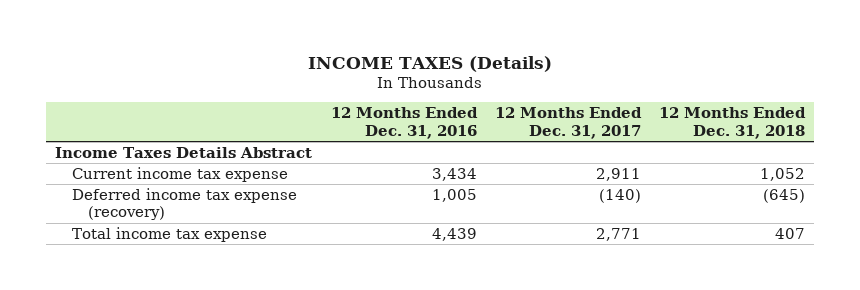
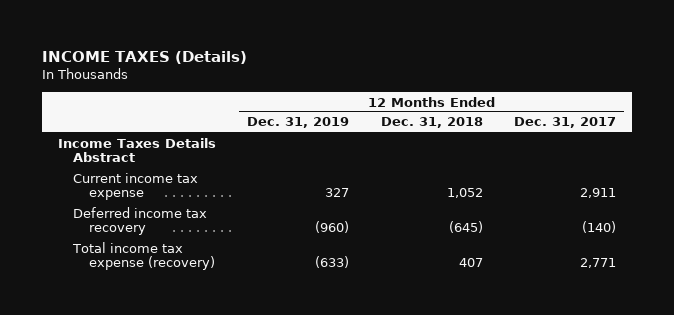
[330,107,478,139] 12 Months Ended Dec. 31, 2016 -> none
none -> [247,117,350,129] Dec. 31, 2019
[71,187,297,221] Deferred income tax expense (recovery) -> [73,206,208,236] Deferred income tax recovery
[71,226,267,242] Total income tax expense -> [72,241,215,271] Total income tax expense (recovery)

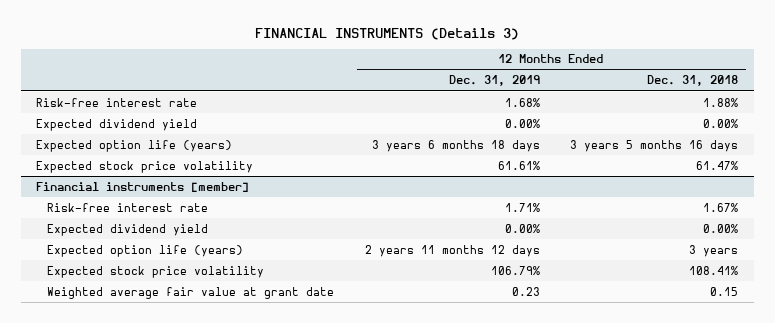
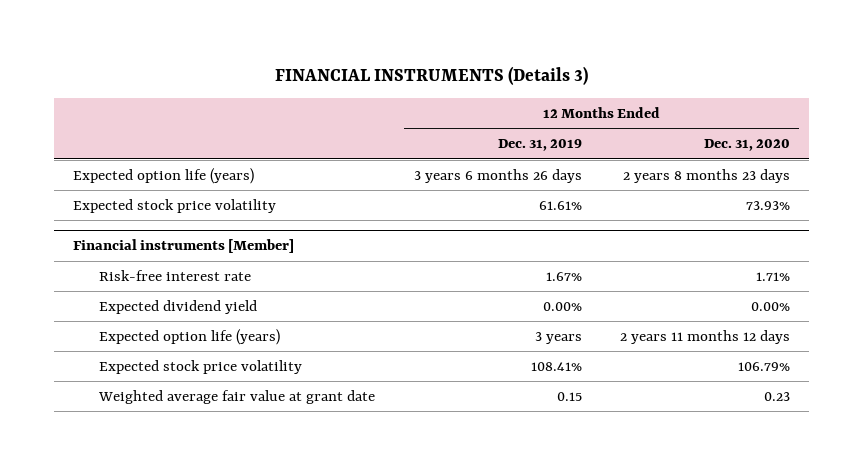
[647,75,739,87] Dec. 31, 2018 -> none
none -> [703,139,790,152] Dec. 31, 2020
[36,97,198,107] Risk-free interest rate -> none
[36,118,198,131] Expected dividend yield -> none
[371,139,540,152] 3 years 6 months 18 days -> [413,169,582,184] 3 years 6 months 26 days
[36,181,250,192] Financial instruments [member] -> [73,239,295,254] Financial instruments [Member]
[504,202,540,212] 1.71% -> [545,272,582,282] 1.67%
[364,244,540,257] 2 years 11 months 12 days -> [534,332,582,345] 3 years
[490,265,540,275] 106.79% -> [530,362,582,372] 108.41%
[511,286,540,296] 0.23 -> [556,392,582,402] 0.15

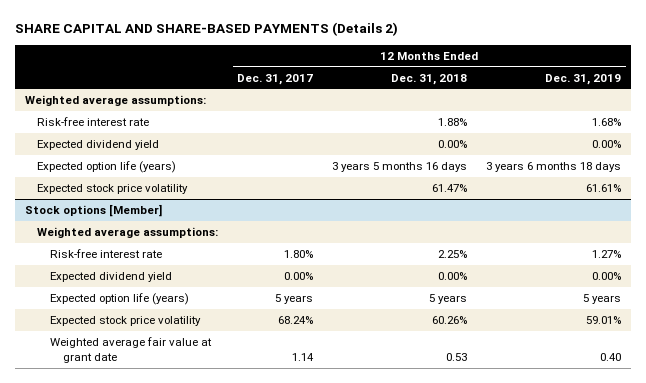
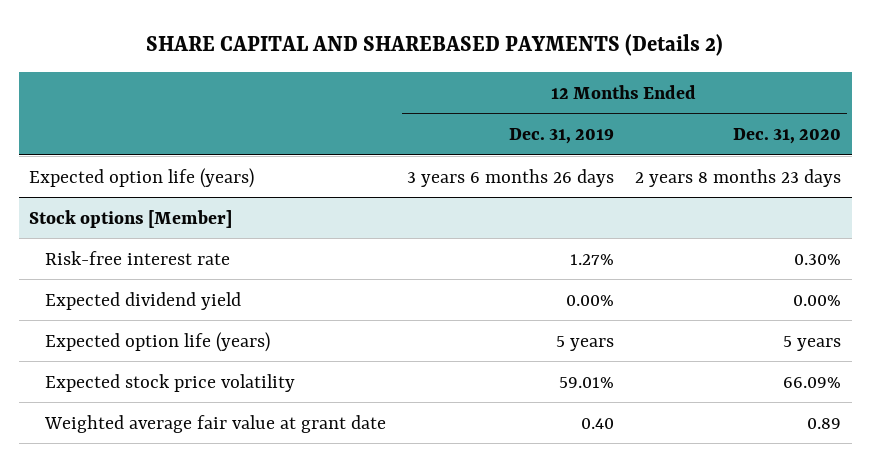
[14,22,398,37] SHARE CAPITAL AND SHARE-BASED PAYMENTS (Details 2) -> [146,34,724,57] SHARE CAPITAL AND SHAREBASED PAYMENTS (Details 2)
[237,73,314,85] Dec. 31, 2017 -> none
[391,73,468,85] Dec. 31, 2018 -> none
none -> [733,128,842,145] Dec. 31, 2020
[24,95,206,107] Weighted average assumptions: -> none
[37,117,150,127] Risk-free interest rate -> none
[37,140,160,151] Expected dividend yield -> none
[37,184,189,195] Expected stock price volatility -> none
[486,162,622,173] 3 years 6 months 18 days -> [407,168,615,187] 3 years 6 months 26 days
[37,227,219,239] Weighted average assumptions: -> none

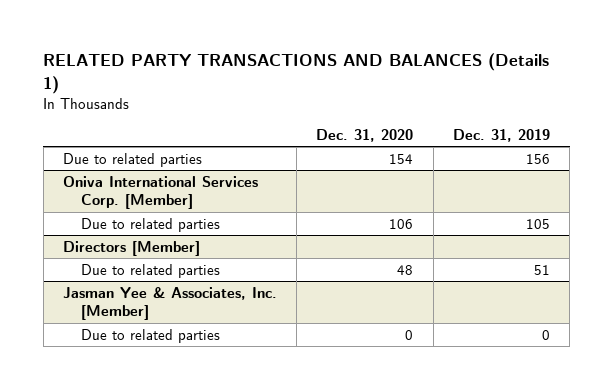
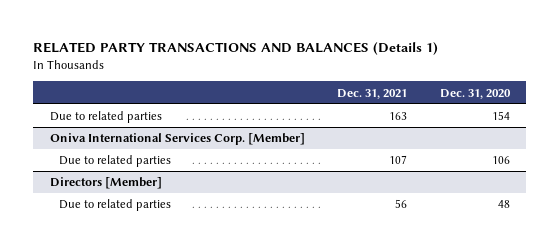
[452,128,550,142] Dec. 31, 2019 -> none
none -> [337,88,408,99] Dec. 31, 2021
[63,286,278,321] Jasman Yee & Associates, Inc. [Member] -> none
[80,328,220,343] Due to related parties -> none

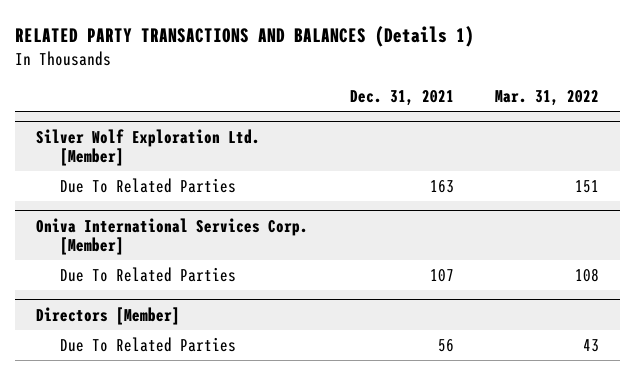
[439,88,511,99] Dec. 31, 2020 -> none
none -> [495,90,600,107] Mar. 31, 2022
none -> [36,128,261,167] Silver Wolf Exploration Ltd. [Member]
[49,111,162,124] Due to related parties -> [60,177,237,193] Due To Related Parties
[58,155,171,168] Due to related parties -> [60,266,237,282] Due To Related Parties
[58,199,171,212] Due to related parties -> [60,336,237,352] Due To Related Parties

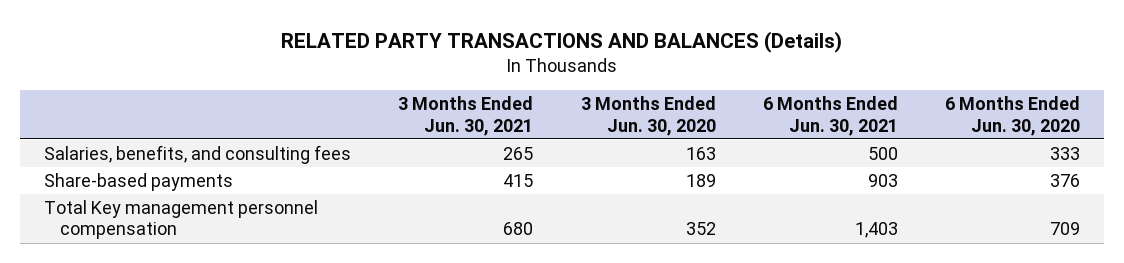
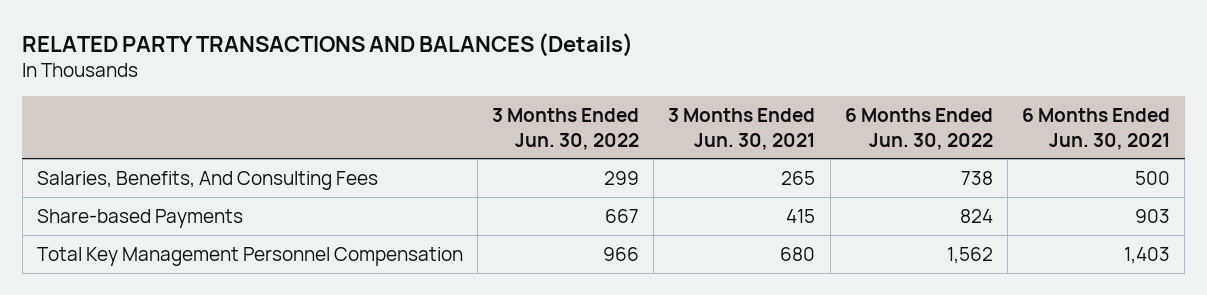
[580,96,716,136] 3 Months Ended Jun. 30, 2020 -> none
[945,96,1081,136] 6 Months Ended Jun. 30, 2020 -> none
none -> [492,108,640,150] 3 Months Ended Jun. 30, 2022
none -> [844,108,993,150] 6 Months Ended Jun. 30, 2022
[44,144,352,164] Salaries, benefits, and consulting fees -> [36,170,378,190] Salaries, Benefits, And Consulting Fees
[44,172,234,191] Share-based payments -> [36,208,243,228] Share-based Payments
[44,199,319,240] Total Key management personnel compensation -> [36,246,463,266] Total Key Management Personnel Compensation

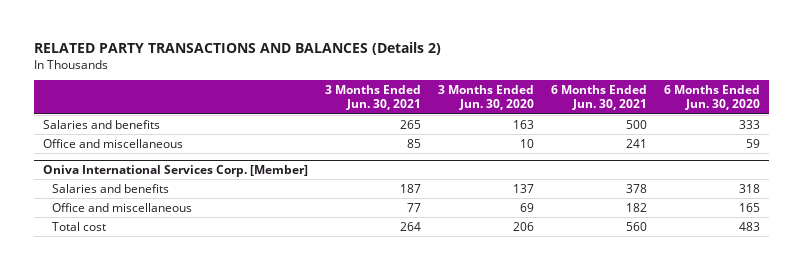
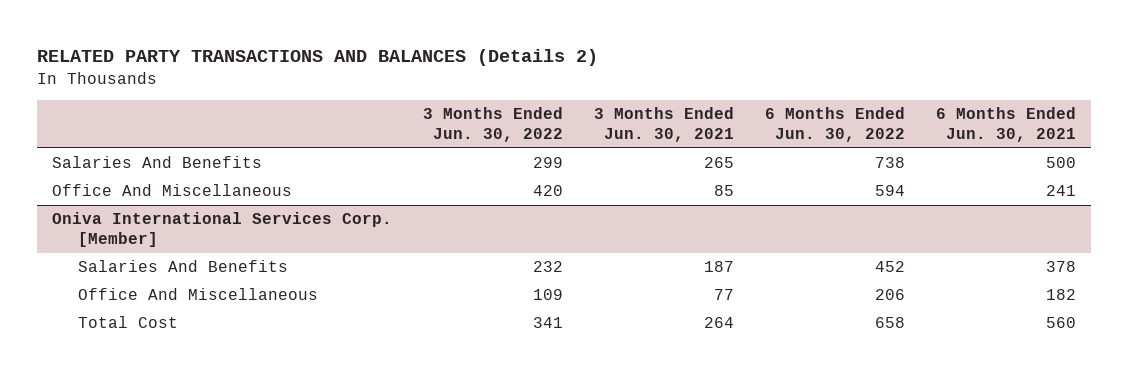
[438,85,535,111] 3 Months Ended Jun. 30, 2020 -> none
[664,85,761,111] 6 Months Ended Jun. 30, 2020 -> none
none -> [423,107,564,142] 3 Months Ended Jun. 30, 2022
none -> [764,107,905,142] 6 Months Ended Jun. 30, 2022
[42,119,160,129] Salaries and benefits -> [52,156,263,169] Salaries And Benefits
[42,138,183,148] Office and miscellaneous -> [52,184,293,197] Office And Miscellaneous
[51,183,169,193] Salaries and benefits -> [77,260,288,273] Salaries And Benefits
[51,202,192,212] Office and miscellaneous -> [77,288,318,301] Office And Miscellaneous
[51,221,106,231] Total cost -> [77,316,178,329] Total Cost

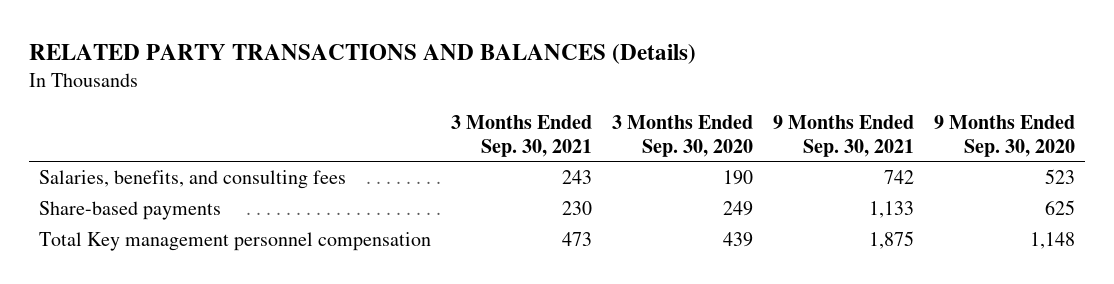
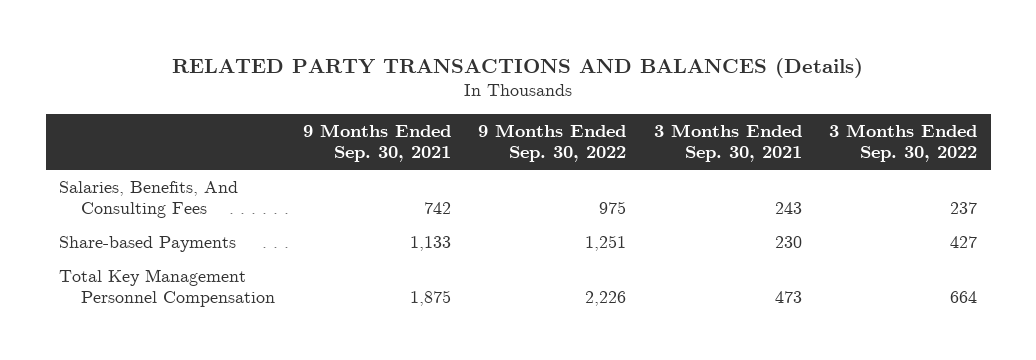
[612,115,754,157] 3 Months Ended Sep. 30, 2020 -> none
[934,115,1076,157] 9 Months Ended Sep. 30, 2020 -> none
none -> [478,124,627,163] 9 Months Ended Sep. 30, 2022
none -> [829,124,978,163] 3 Months Ended Sep. 30, 2022
[39,169,347,189] Salaries, benefits, and consulting fees -> [59,181,239,219] Salaries, Benefits, And Consulting Fees
[39,200,222,220] Share-based payments -> [59,236,237,253] Share-based Payments
[39,231,432,251] Total Key management personnel compensation -> [59,269,276,308] Total Key Management Personnel Compensation

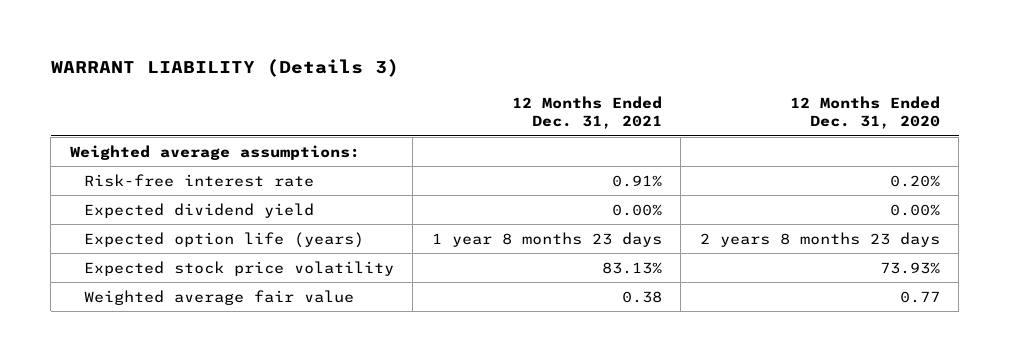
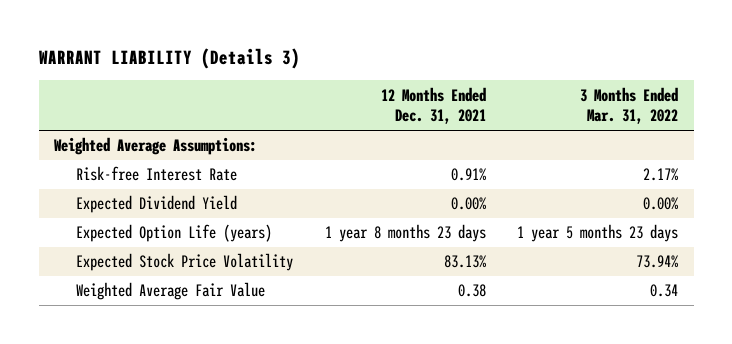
[789,95,940,130] 12 Months Ended Dec. 31, 2020 -> none
none -> [579,86,678,125] 3 Months Ended Mar. 31, 2022
[69,144,360,160] Weighted average assumptions: -> [54,137,258,156] Weighted Average Assumptions:
[83,173,314,187] Risk-free interest rate -> [76,166,238,182] Risk-free Interest Rate
[83,202,314,218] Expected dividend yield -> [76,195,238,214] Expected Dividend Yield
[83,231,364,248] Expected option life (years) -> [76,224,273,243] Expected Option Life (years)
[83,260,394,276] Expected stock price volatility -> [76,253,294,272] Expected Stock Price Volatility
[83,289,354,305] Weighted average fair value -> [76,282,266,301] Weighted Average Fair Value

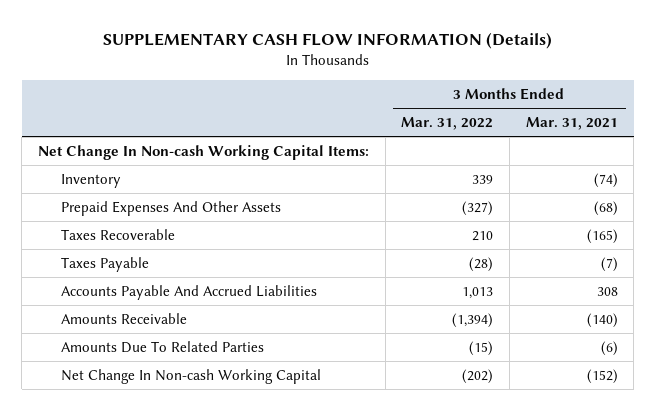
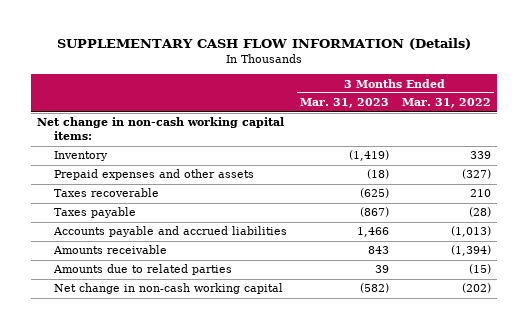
[525,117,618,131] Mar. 31, 2021 -> none
none -> [299,98,389,109] Mar. 31, 2023
[37,145,369,161] Net Change In Non-cash Working Capital Items: -> [37,117,285,141] Net change in non-cash working capital items:
[60,201,281,217] Prepaid Expenses And Other Assets -> [53,169,254,181] Prepaid expenses and other assets
[60,229,175,241] Taxes Recoverable -> [53,188,159,198] Taxes recoverable
[60,257,149,273] Taxes Payable -> [53,207,136,219] Taxes payable
[60,285,317,301] Accounts Payable And Accrued Liabilities -> [52,226,287,238] Accounts payable and accrued liabilities
[462,287,494,300] 1,013 -> [450,226,491,238] (1,013)
[60,313,187,325] Amounts Receivable -> [52,245,167,255] Amounts receivable
[60,341,264,354] Amounts Due To Related Parties -> [52,264,232,276] Amounts due to related parties
[60,369,321,385] Net Change In Non-cash Working Capital -> [53,283,283,295] Net change in non-cash working capital

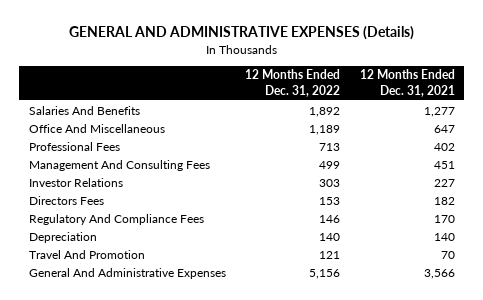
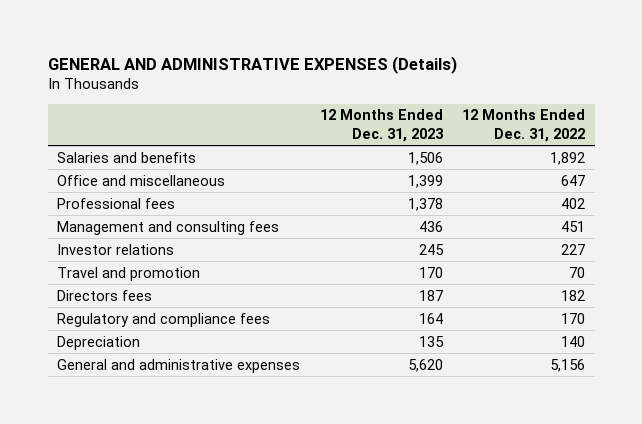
[359,69,455,97] 12 Months Ended Dec. 31, 2021 -> none
none -> [319,109,444,143] 12 Months Ended Dec. 31, 2023
[28,105,140,115] Salaries And Benefits -> [57,151,197,163] Salaries and benefits
[28,123,165,133] Office And Miscellaneous -> [57,174,226,186] Office and miscellaneous
[309,124,341,135] 1,189 -> [561,174,586,186] 647
[28,141,120,151] Professional Fees -> [57,197,176,209] Professional fees
[319,142,341,151] 713 -> [561,197,586,209] 402
[28,159,210,171] Management And Consulting Fees -> [57,220,280,235] Management and consulting fees
[319,160,341,169] 499 -> [561,220,586,232] 451
[28,177,123,187] Investor Relations -> [57,243,175,255] Investor relations
[319,178,341,187] 303 -> [561,243,586,255] 227
none -> [57,266,201,281] Travel and promotion
[28,195,104,205] Directors Fees -> [57,289,153,301] Directors fees
[319,196,341,205] 153 -> [561,289,586,301] 182
[28,213,204,225] Regulatory And Compliance Fees -> [57,312,271,327] Regulatory and compliance fees
[319,214,341,223] 146 -> [561,312,586,324] 170
[28,249,145,259] Travel And Promotion -> none
[28,267,226,279] General And Administrative Expenses -> [57,358,301,373] General and administrative expenses

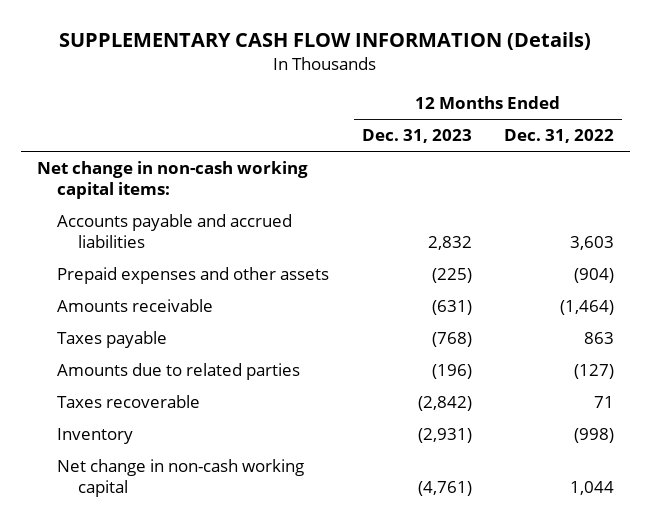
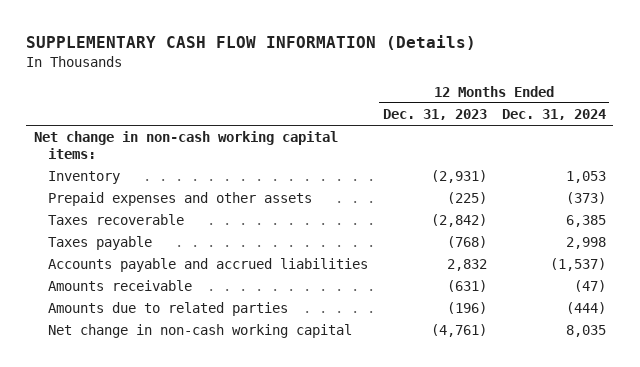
[503,129,614,144] Dec. 31, 2022 -> none
none -> [501,108,606,120] Dec. 31, 2024
[57,428,134,445] Inventory -> [47,171,120,185] Inventory
[57,395,201,409] Taxes recoverable -> [47,214,184,226] Taxes recoverable
[57,214,293,248] Accounts payable and accrued liabilities -> [47,258,368,273] Accounts payable and accrued liabilities
[57,299,214,313] Amounts receivable -> [47,280,192,292] Amounts receivable

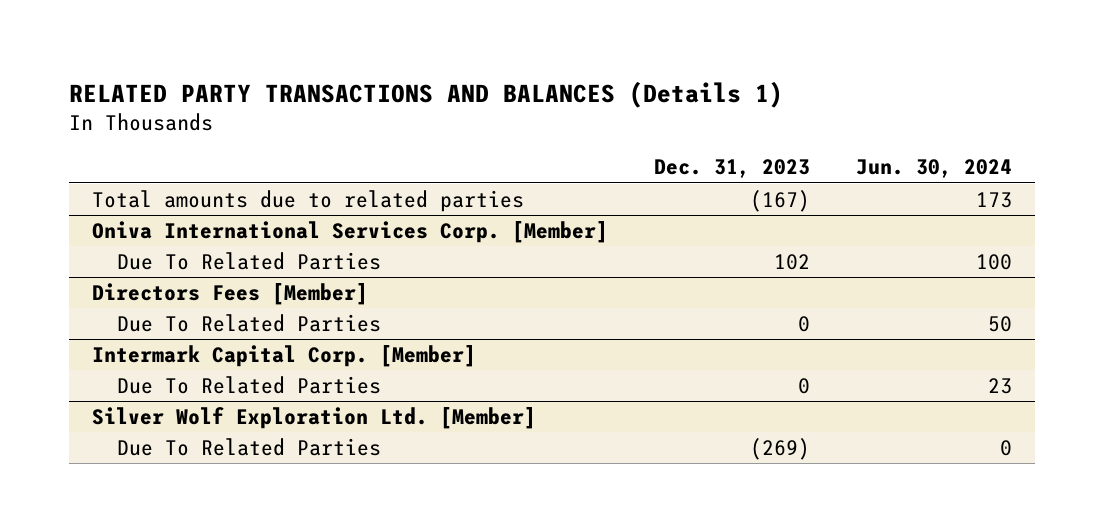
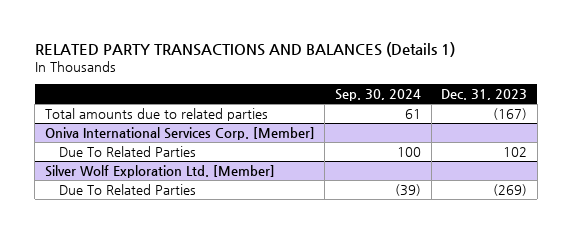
[856,159,1013,179] Jun. 30, 2024 -> none
none -> [335,89,422,102] Sep. 30, 2024
[92,282,369,305] Directors Fees [Member] -> none
[117,313,382,332] Due To Related Parties -> none
[92,344,477,367] Intermark Capital Corp. [Member] -> none
[117,375,382,394] Due To Related Parties -> none

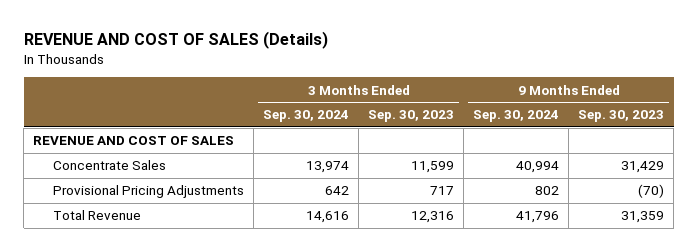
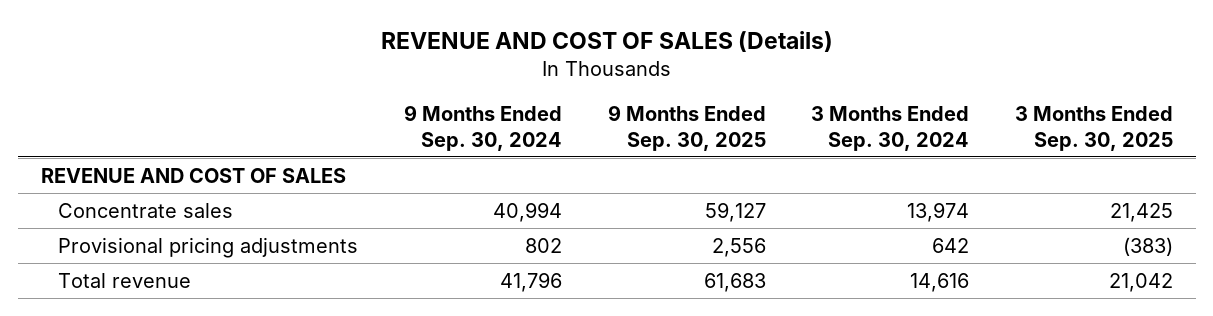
[368,110,455,123] Sep. 30, 2023 -> none
[578,110,665,123] Sep. 30, 2023 -> none
none -> [607,105,766,152] 9 Months Ended Sep. 30, 2025
none -> [1014,106,1173,152] 3 Months Ended Sep. 30, 2025
[52,160,166,171] Concentrate Sales -> [58,202,234,218] Concentrate sales
[52,185,244,199] Provisional Pricing Adjustments -> [58,236,359,258] Provisional pricing adjustments
[52,210,141,221] Total Revenue -> [58,272,192,288] Total revenue

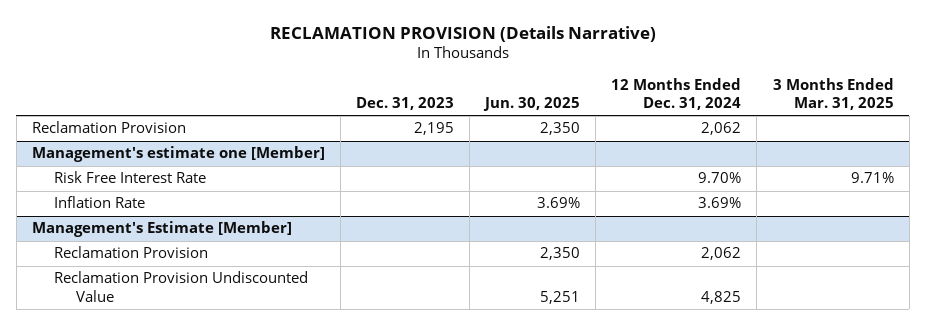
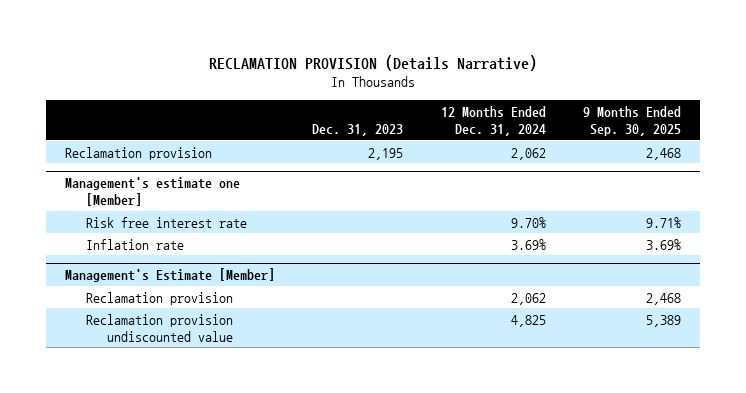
[483,97,581,112] Jun. 30, 2025 -> none
[772,77,894,111] 3 Months Ended Mar. 31, 2025 -> none
none -> [583,106,682,137] 9 Months Ended Sep. 30, 2025
[31,121,186,134] Reclamation Provision -> [64,146,212,160] Reclamation provision
[53,171,206,184] Risk Free Interest Rate -> [85,216,247,228] Risk free interest rate
[53,196,145,209] Inflation Rate -> [85,238,184,250] Inflation rate
[53,246,208,259] Reclamation Provision -> [85,291,233,305] Reclamation provision
[53,271,308,302] Reclamation Provision Undiscounted Value -> [85,313,233,342] Reclamation provision undiscounted value

